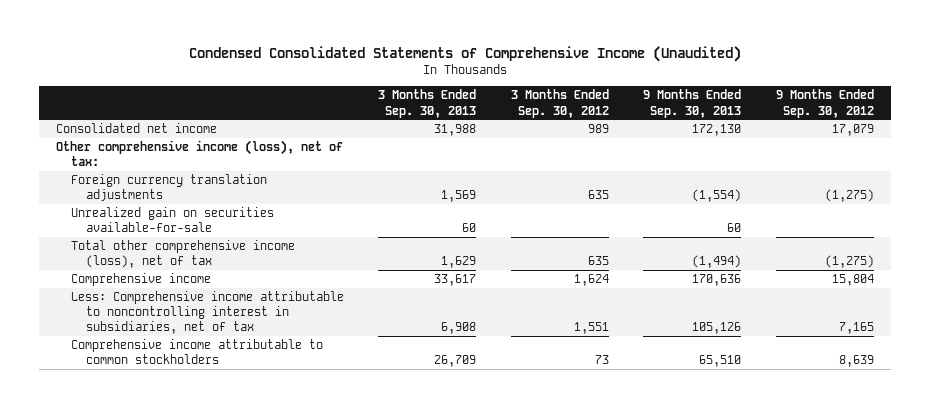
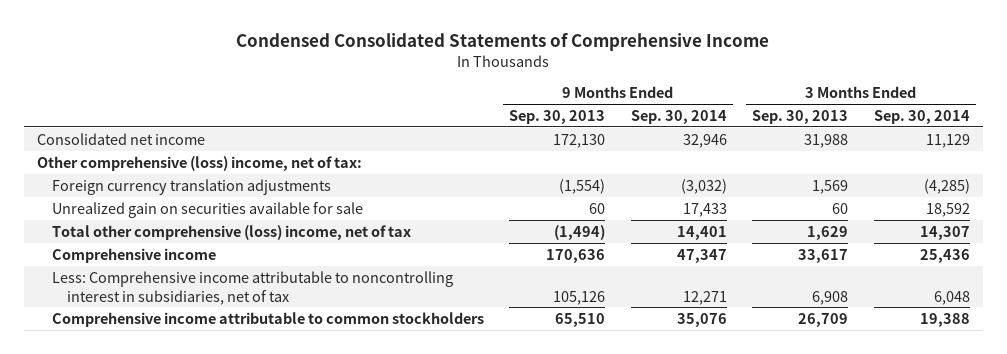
[188,45,741,62] Condensed Consolidated Statements of Comprehensive Income (Unaudited) -> [236,33,770,52] Condensed Consolidated Statements of Comprehensive Income
[510,89,609,118] 3 Months Ended Sep. 30, 2012 -> none
[775,89,874,118] 9 Months Ended Sep. 30, 2012 -> none
none -> [630,109,727,124] Sep. 30, 2014
none -> [873,109,970,124] Sep. 30, 2014
[56,140,344,167] Other comprehensive income (loss), net of tax: -> [36,155,362,171] Other comprehensive (loss) income, net of tax:
[70,207,274,233] Unrealized gain on securities available-for-sale -> [52,201,364,218] Unrealized gain on securities available for sale
[70,240,295,269] Total other comprehensive income (loss), net of tax -> [52,224,412,240] Total other comprehensive (loss) income, net of tax

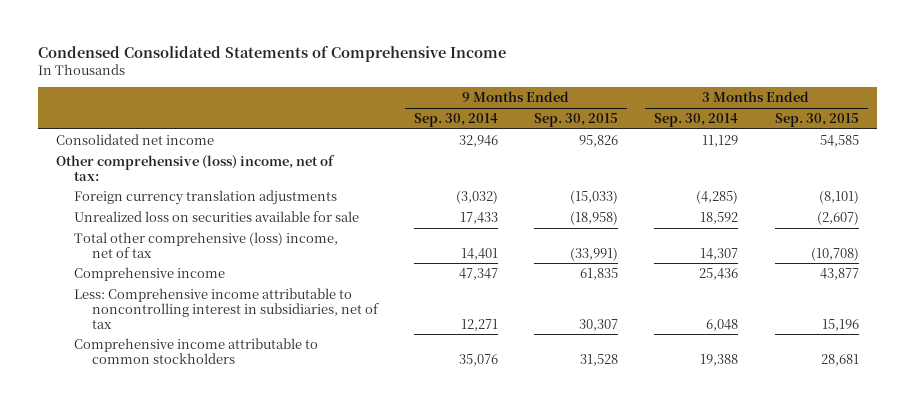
[509,109,606,124] Sep. 30, 2013 -> none
[752,109,849,124] Sep. 30, 2013 -> none
none -> [534,112,619,127] Sep. 30, 2015
none -> [774,112,859,127] Sep. 30, 2015
[52,201,364,218] Unrealized gain on securities available for sale -> [73,210,359,222] Unrealized loss on securities available for sale

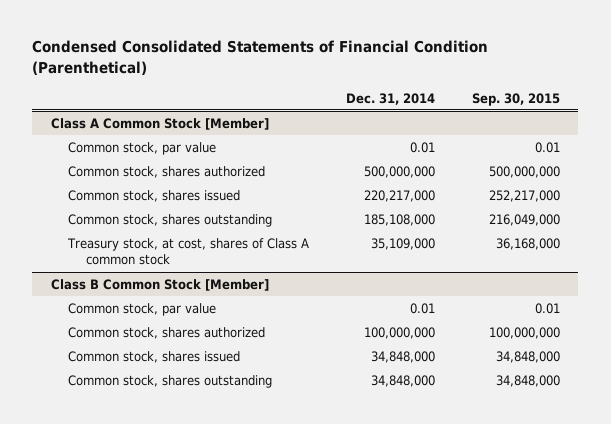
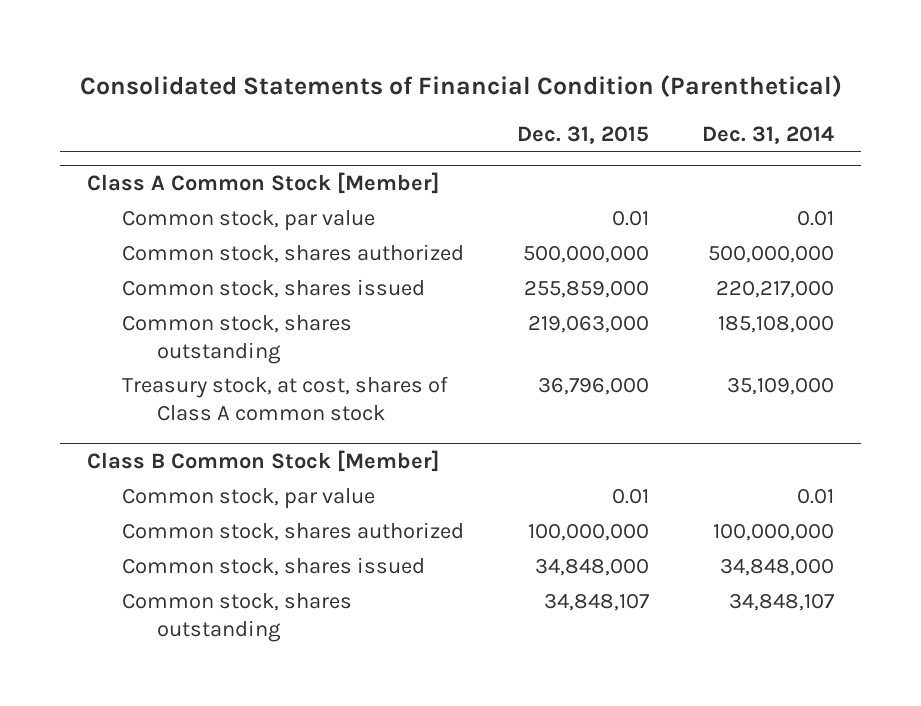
[32,40,489,75] Condensed Consolidated Statements of Financial Condition (Parenthetical) -> [79,75,842,98] Consolidated Statements of Financial Condition (Parenthetical)
[471,92,560,106] Sep. 30, 2015 -> none
none -> [517,125,650,144] Dec. 31, 2015
[371,374,436,387] 34,848,000 -> [729,593,835,612] 34,848,107

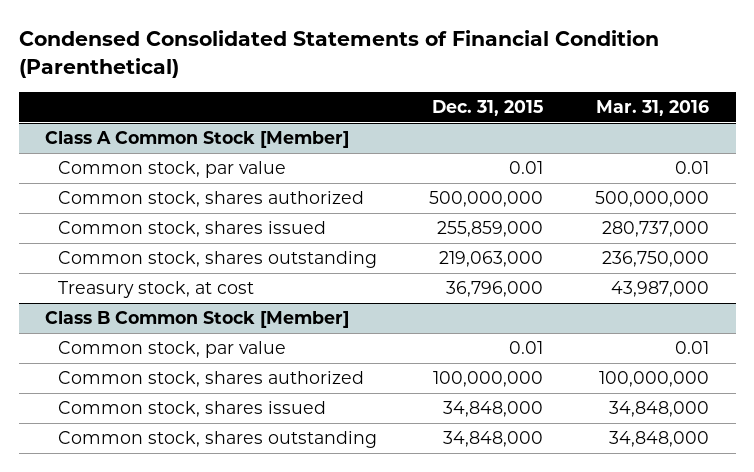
[79,75,842,98] Consolidated Statements of Financial Condition (Parenthetical) -> [18,30,659,78] Condensed Consolidated Statements of Financial Condition (Parenthetical)
[702,125,835,144] Dec. 31, 2014 -> none
none -> [596,99,710,116] Mar. 31, 2016
[121,376,448,421] Treasury stock, at cost, shares of Class A common stock -> [57,281,254,299] Treasury stock, at cost
[544,593,650,612] 34,848,107 -> [443,431,544,448] 34,848,000

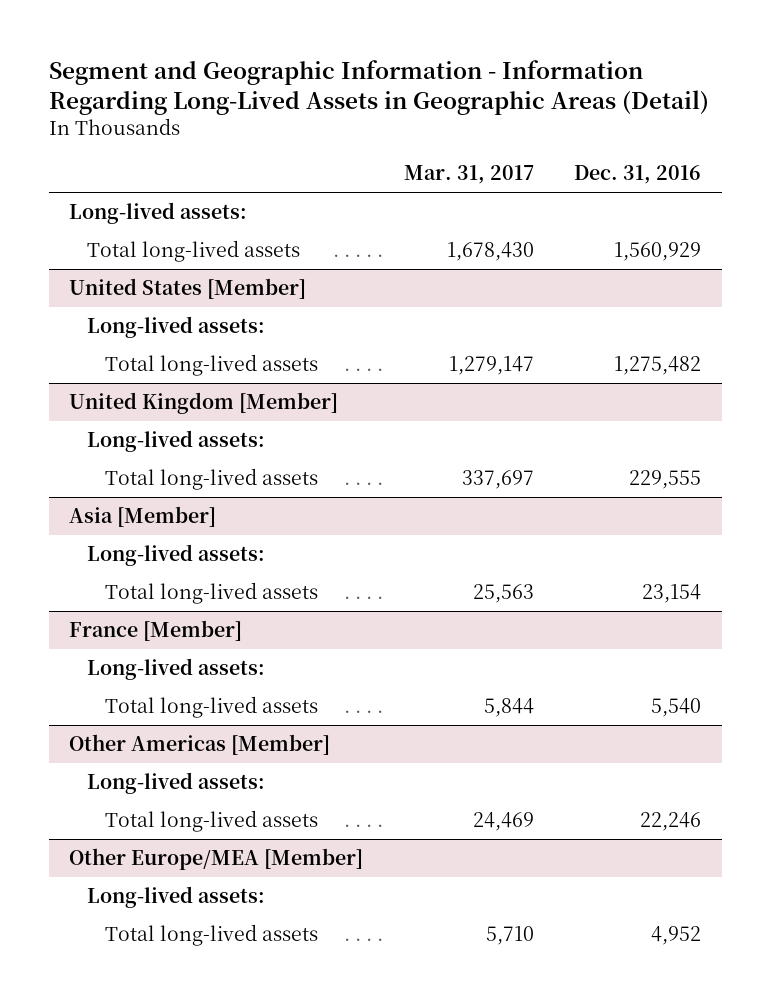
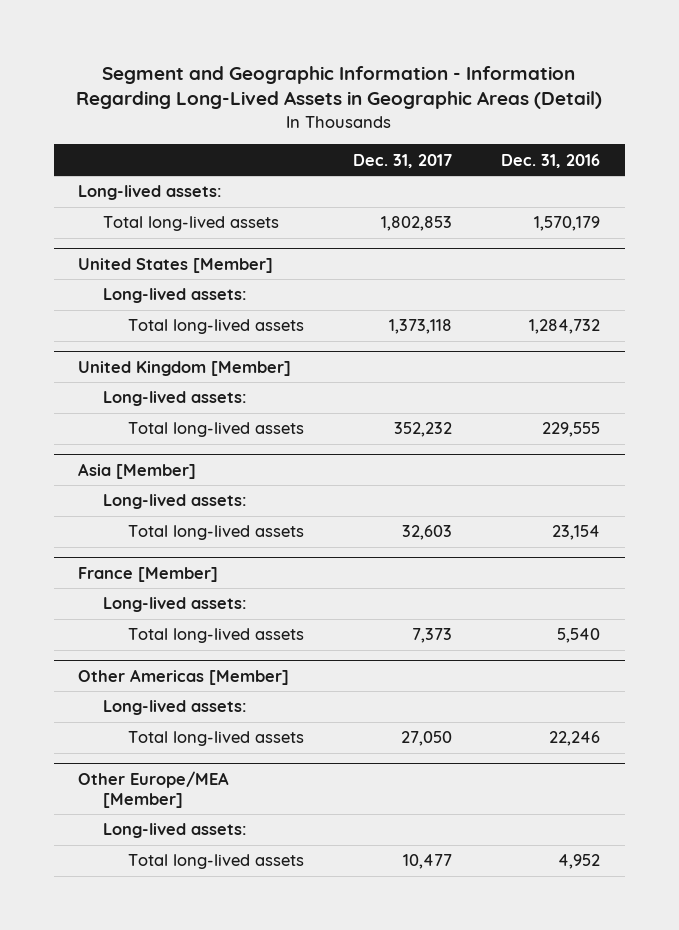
[403,165,534,185] Mar. 31, 2017 -> none
none -> [353,153,453,168] Dec. 31, 2017
[614,242,702,262] 1,560,929 -> [534,216,601,232] 1,570,179
[614,356,702,376] 1,275,482 -> [529,319,601,335] 1,284,732

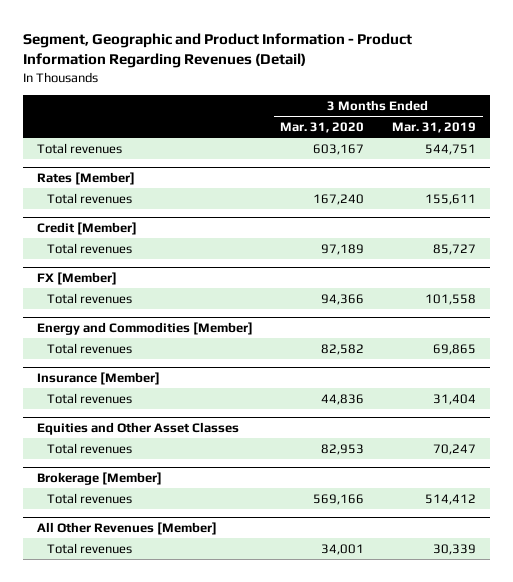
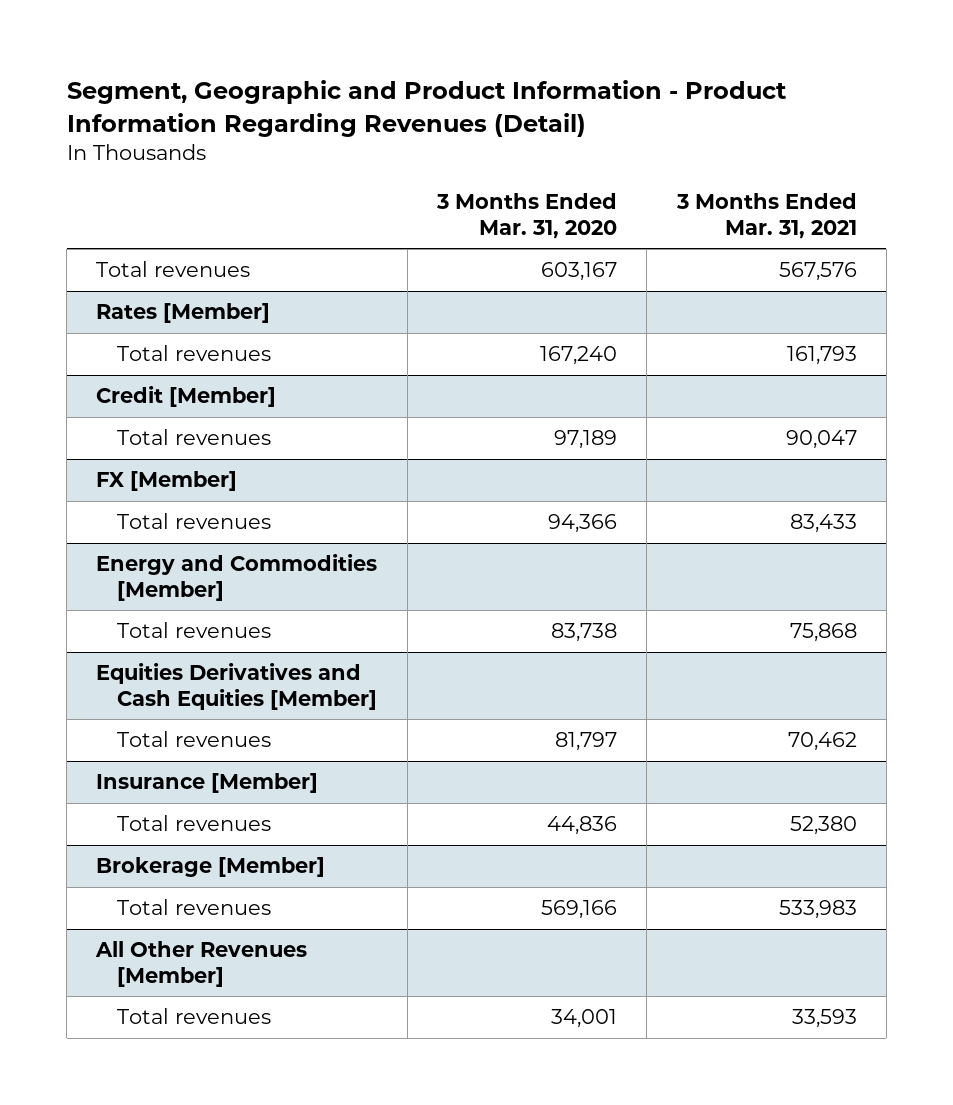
[392,122,477,134] Mar. 31, 2019 -> none
none -> [675,193,857,239] 3 Months Ended Mar. 31, 2021
[321,343,365,355] 82,582 -> [551,623,618,643] 83,738
none -> [96,663,377,710] Equities Derivatives and Cash Equities [Member]
none -> [116,731,271,748] Total revenues
[36,421,239,435] Equities and Other Asset Classes -> none
[47,442,133,454] Total revenues -> none

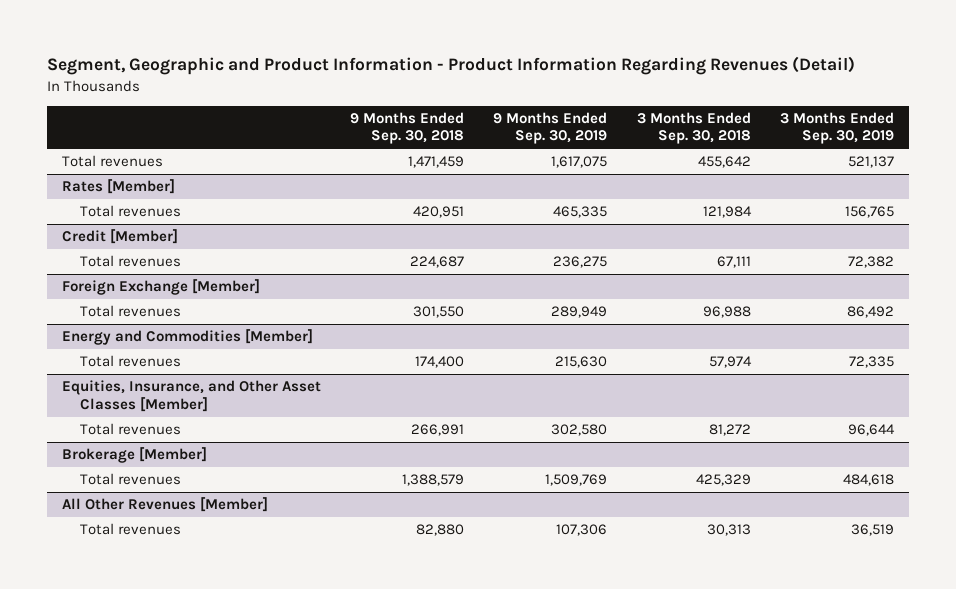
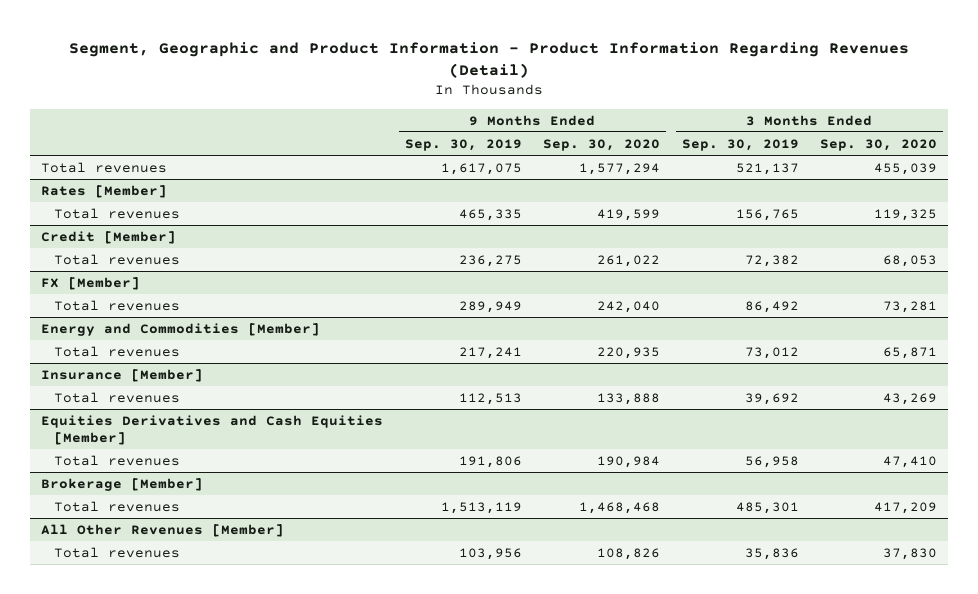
[350,112,465,145] 9 Months Ended Sep. 30, 2018 -> none
[636,112,751,145] 3 Months Ended Sep. 30, 2018 -> none
none -> [543,138,661,151] Sep. 30, 2020
none -> [820,138,938,151] Sep. 30, 2020
[61,279,260,296] Foreign Exchange [Member] -> [41,276,141,290] FX [Member]
[61,380,321,412] Equities, Insurance, and Other Asset Classes [Member] -> none
[555,356,608,369] 215,630 -> [458,346,522,359] 217,241
[849,356,895,369] 72,335 -> [744,346,799,359] 73,012
none -> [41,368,204,382] Insurance [Member]
[551,424,608,437] 302,580 -> [458,392,522,405] 112,513
[848,424,896,437] 96,644 -> [744,392,799,405] 39,692
none -> [41,414,384,445] Equities Derivatives and Cash Equities [Member]
none -> [54,454,181,466] Total revenues
[545,474,608,487] 1,509,769 -> [440,501,522,514] 1,513,119
[843,474,895,487] 484,618 -> [735,501,799,514] 485,301
[556,524,608,537] 107,306 -> [458,547,522,560] 103,956
[851,524,895,537] 36,519 -> [744,547,799,560] 35,836

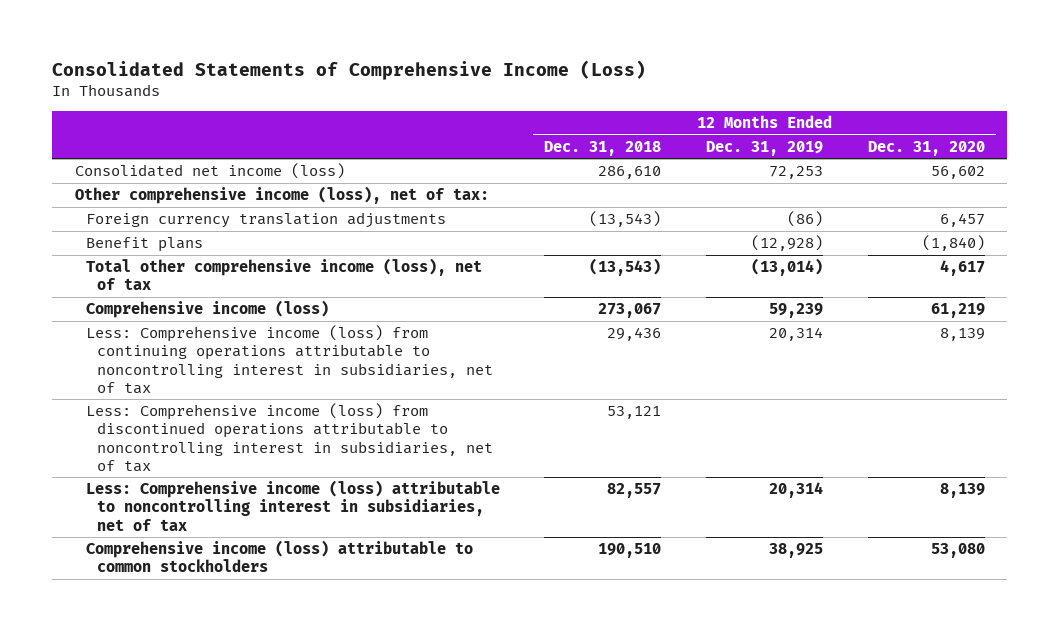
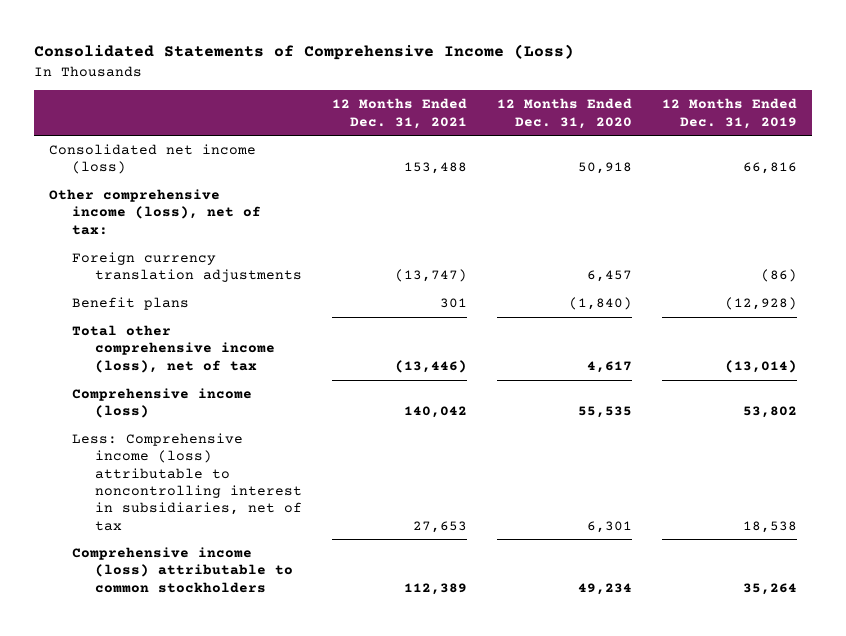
[544,140,662,156] Dec. 31, 2018 -> none
none -> [332,98,468,129] 12 Months Ended Dec. 31, 2021
[769,166,824,180] 72,253 -> [743,162,798,175] 66,816
[931,166,986,180] 56,602 -> [578,162,633,175] 50,918
[85,325,493,394] Less: Comprehensive income (loss) from continuing operations attributable to noncontrolling interest in subsidiaries, net of tax -> none
[85,403,493,472] Less: Comprehensive income (loss) from discontinued operations attributable to noncontrolling interest in subsidiaries, net of tax -> none
[769,303,824,319] 59,239 -> [743,406,798,419] 53,802
[931,303,986,319] 61,219 -> [578,406,633,419] 55,535
[769,482,824,499] 20,314 -> [743,520,798,533] 18,538
[940,483,986,499] 8,139 -> [587,520,633,533] 6,301
[769,543,824,559] 38,925 -> [743,582,798,595] 35,264
[931,543,986,559] 53,080 -> [578,582,633,595] 49,234

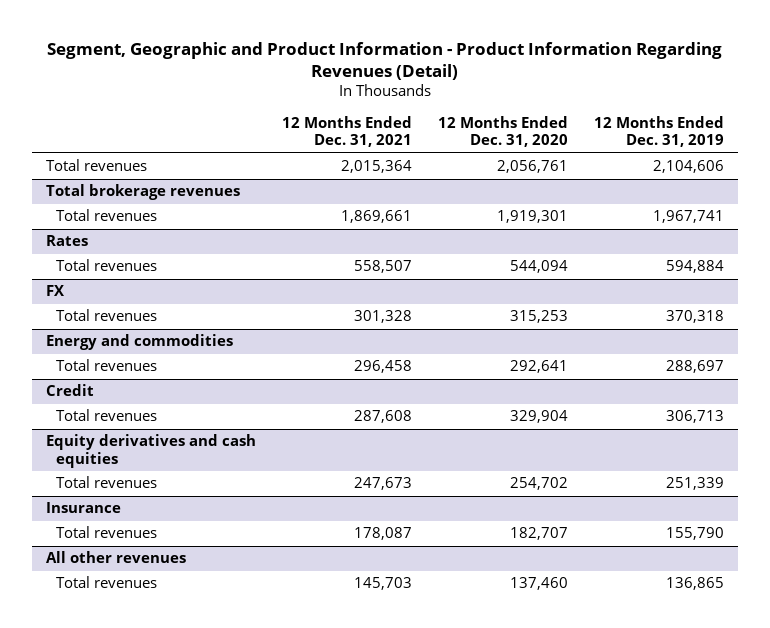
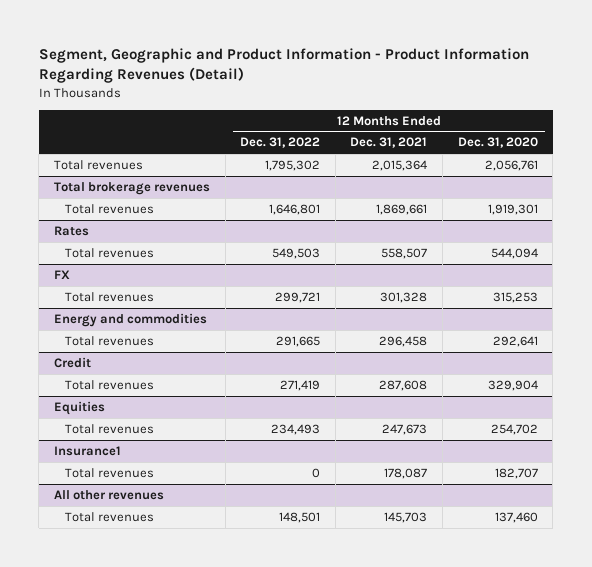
[594,115,725,148] 12 Months Ended Dec. 31, 2019 -> none
none -> [240,137,321,149] Dec. 31, 2022
[45,434,256,469] Equity derivatives and cash equities -> [54,400,106,415] Equities
[45,502,121,514] Insurance -> [54,445,122,456] Insurance1

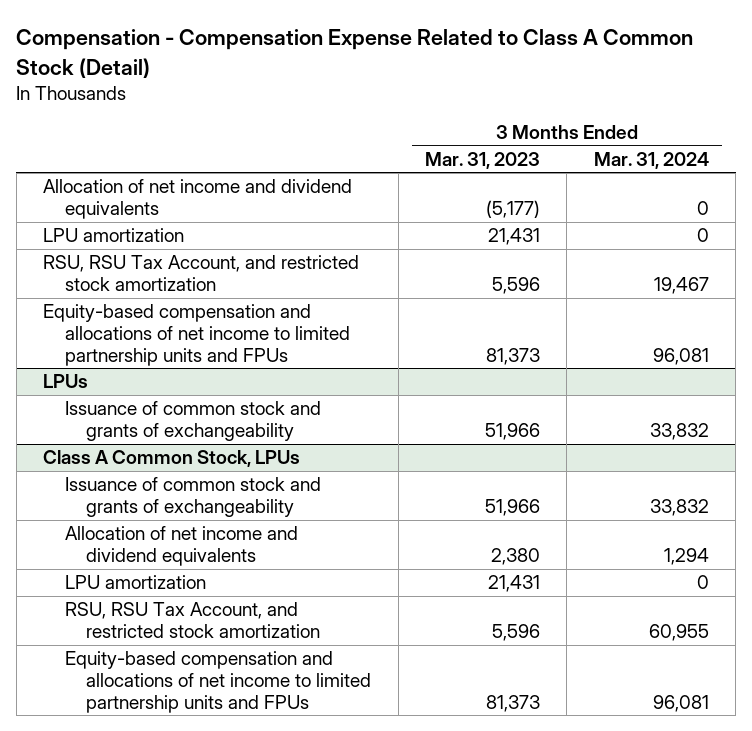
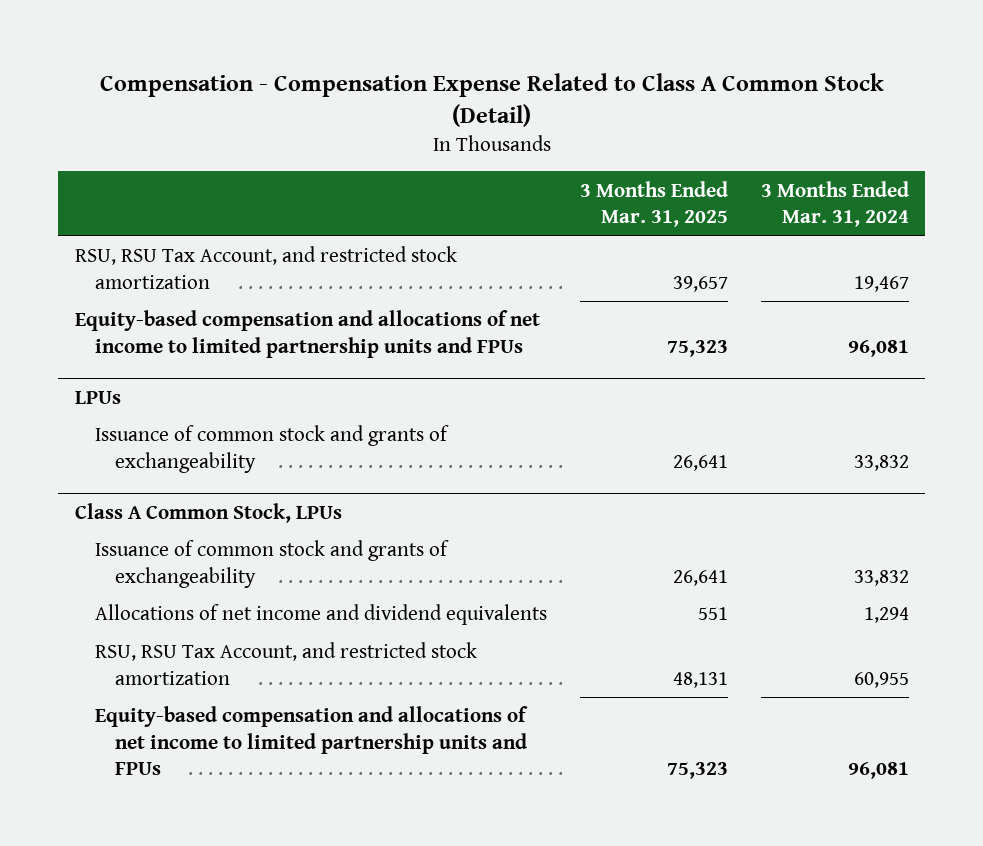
[424,152,540,170] Mar. 31, 2023 -> none
none -> [579,180,728,228] 3 Months Ended Mar. 31, 2025
[42,179,352,220] Allocation of net income and dividend equivalents -> none
[42,228,184,243] LPU amortization -> none
[64,575,206,590] LPU amortization -> none
[64,526,298,567] Allocation of net income and dividend equivalents -> [94,604,547,626] Allocations of net income and dividend equivalents

